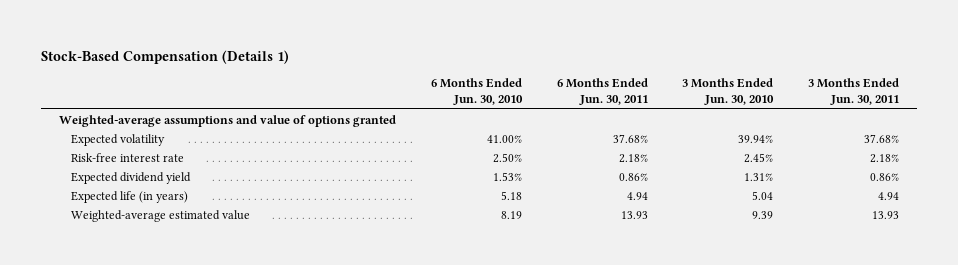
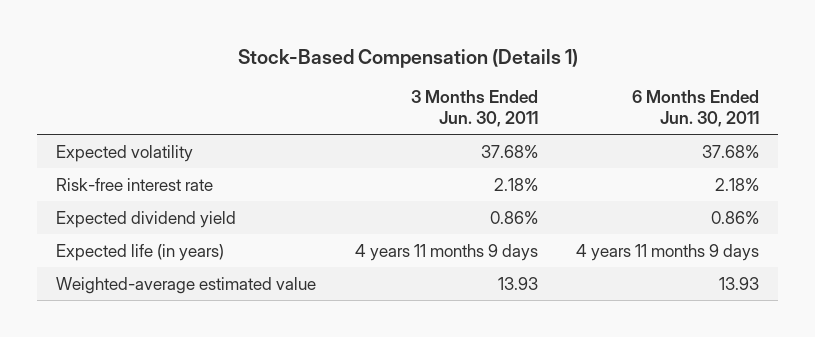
[430,78,523,105] 6 Months Ended Jun. 30, 2010 -> none
[682,78,775,105] 3 Months Ended Jun. 30, 2010 -> none
[58,114,396,127] Weighted-average assumptions and value of options granted -> none
[626,191,648,200] 4.94 -> [575,243,759,261] 4 years 11 months 9 days
[878,191,900,200] 4.94 -> [354,243,538,261] 4 years 11 months 9 days

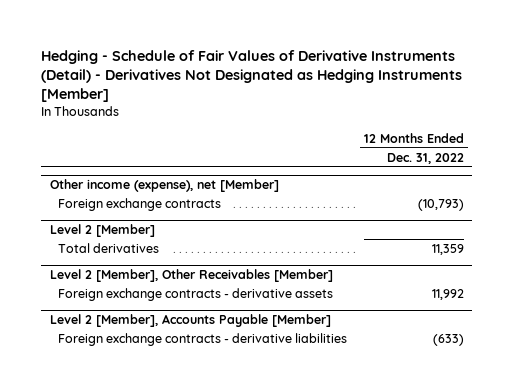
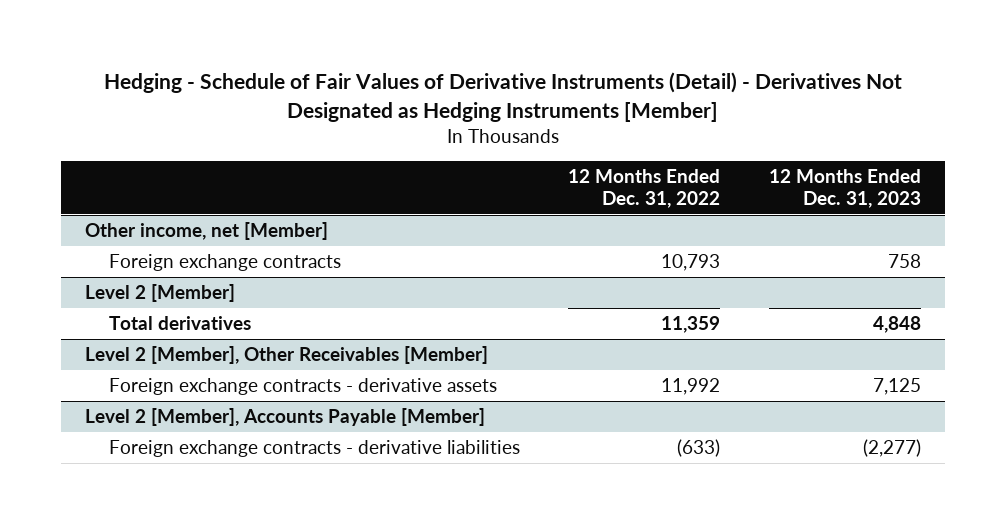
none -> [768,168,921,209] 12 Months Ended Dec. 31, 2023
[49,179,279,193] Other income (expense), net [Member] -> [85,222,329,241] Other income, net [Member]
[417,198,464,211] (10,793) -> [661,254,721,272] 10,793

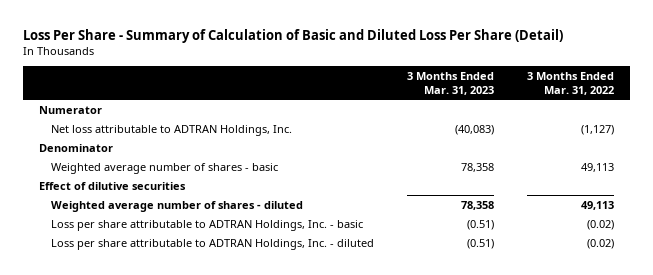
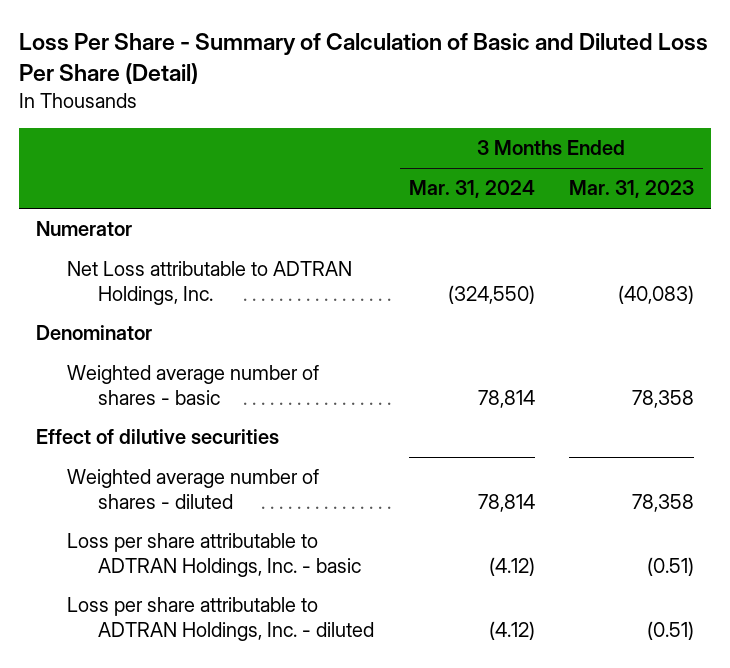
[526,71,614,95] 3 Months Ended Mar. 31, 2022 -> none
none -> [408,180,535,199] Mar. 31, 2024
[51,124,293,136] Net loss attributable to ADTRAN Holdings, Inc. -> [67,261,353,305] Net Loss attributable to ADTRAN Holdings, Inc.

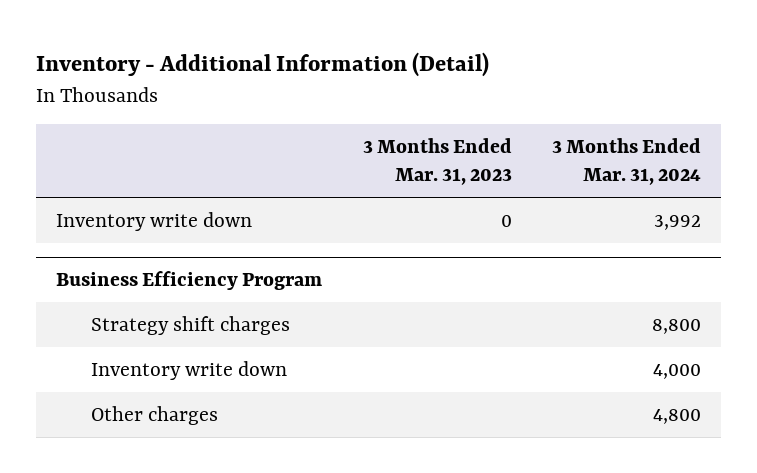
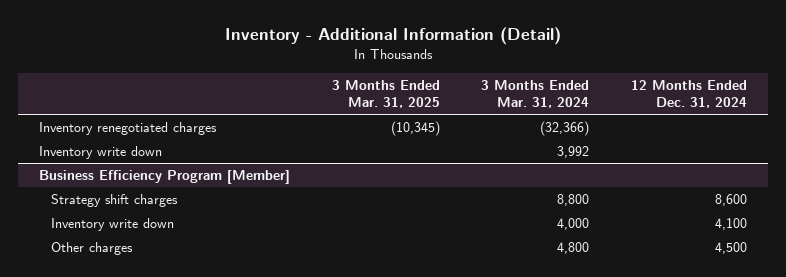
[362,137,512,186] 3 Months Ended Mar. 31, 2023 -> none
none -> [331,80,440,108] 3 Months Ended Mar. 31, 2025
none -> [631,80,748,108] 12 Months Ended Dec. 31, 2024
none -> [38,122,217,136] Inventory renegotiated charges
[56,270,323,290] Business Efficiency Program -> [38,170,290,185] Business Efficiency Program [Member]

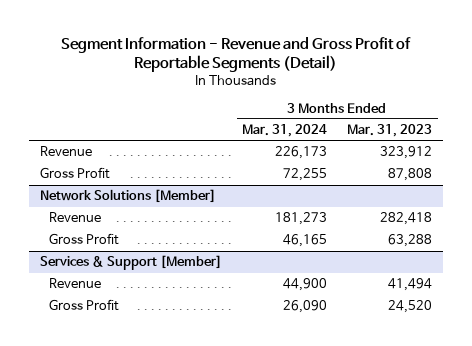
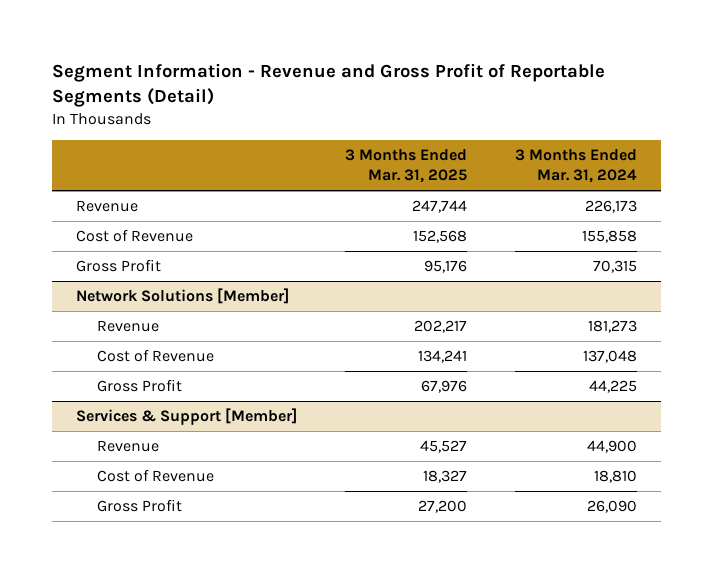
[347,124,433,138] Mar. 31, 2023 -> none
none -> [344,149,467,183] 3 Months Ended Mar. 31, 2025
none -> [75,229,193,243] Cost of Revenue
[283,168,328,182] 72,255 -> [592,260,637,274] 70,315
none -> [97,349,215,363] Cost of Revenue
[283,234,328,248] 46,165 -> [588,380,637,394] 44,225
none -> [97,469,215,483] Cost of Revenue

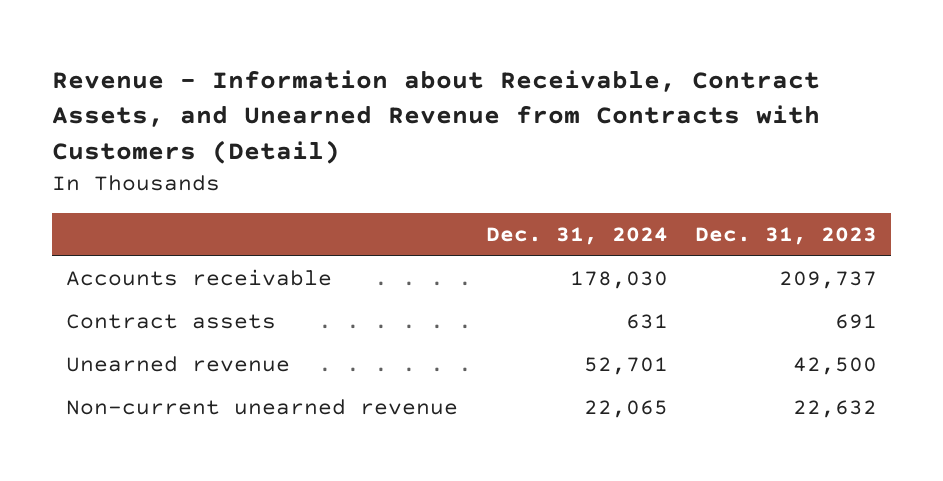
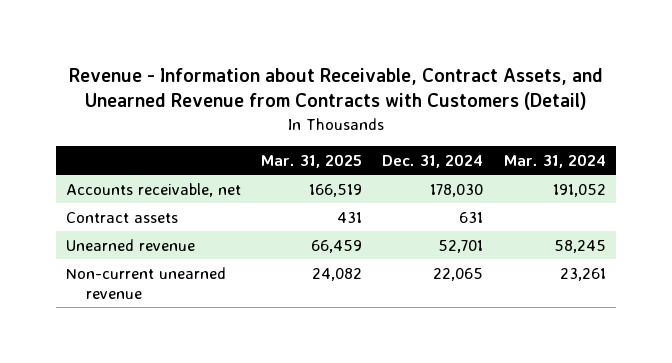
[695,227,878,246] Dec. 31, 2023 -> none
none -> [261,154,363,169] Mar. 31, 2025
none -> [503,154,606,169] Mar. 31, 2024
[66,269,333,287] Accounts receivable -> [66,182,242,197] Accounts receivable, net

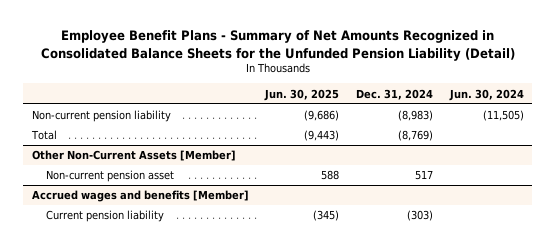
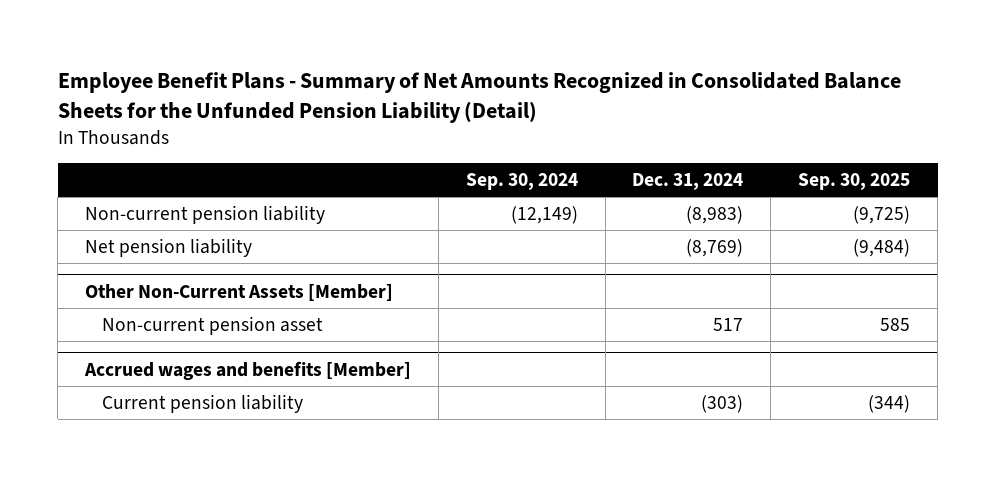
[264,88,340,101] Jun. 30, 2025 -> none
[448,88,524,101] Jun. 30, 2024 -> none
none -> [465,173,578,191] Sep. 30, 2024
none -> [798,173,911,191] Sep. 30, 2025
[30,130,57,141] Total -> [85,237,253,257] Net pension liability

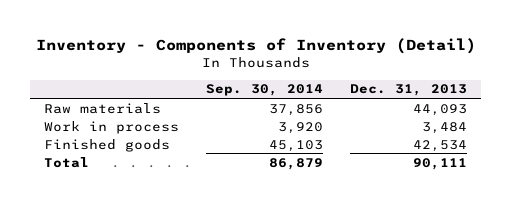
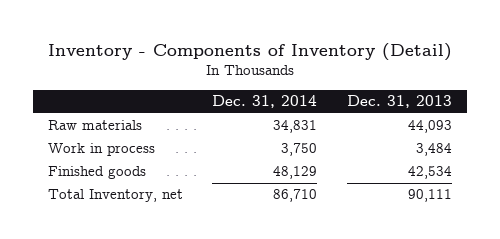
[206,84,324,97] Sep. 30, 2014 -> none
none -> [212,95,318,109] Dec. 31, 2014
[43,156,89,168] Total -> [47,189,183,203] Total Inventory, net

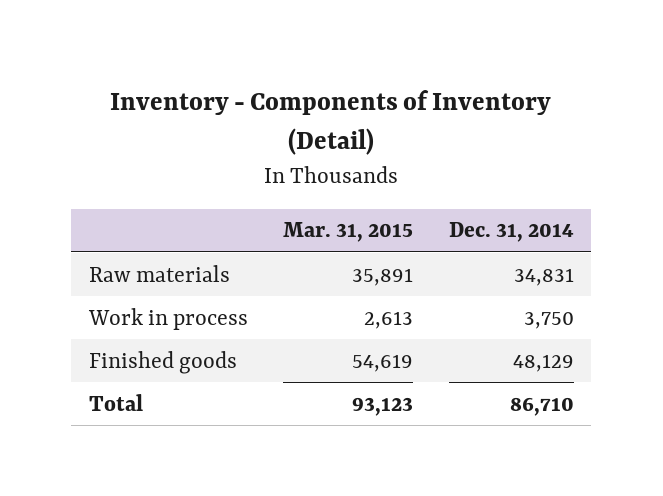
[347,95,453,109] Dec. 31, 2013 -> none
none -> [283,222,414,243] Mar. 31, 2015
[47,189,183,203] Total Inventory, net -> [89,393,144,411] Total

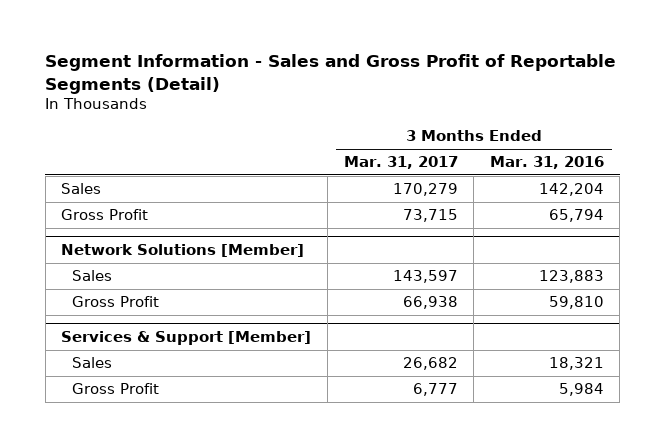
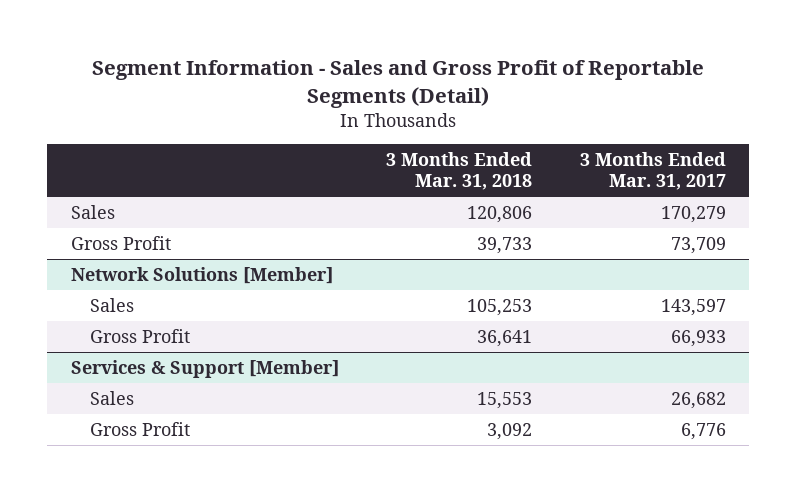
[489,156,604,170] Mar. 31, 2016 -> none
none -> [386,152,533,191] 3 Months Ended Mar. 31, 2018
[402,209,458,223] 73,715 -> [670,236,726,254] 73,709
[402,296,458,310] 66,938 -> [670,329,726,347] 66,933
[412,383,458,397] 6,777 -> [680,422,726,440] 6,776

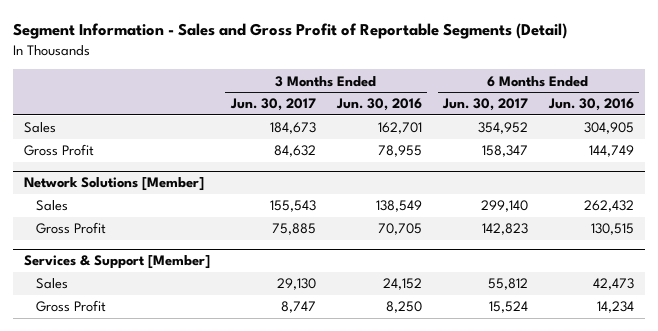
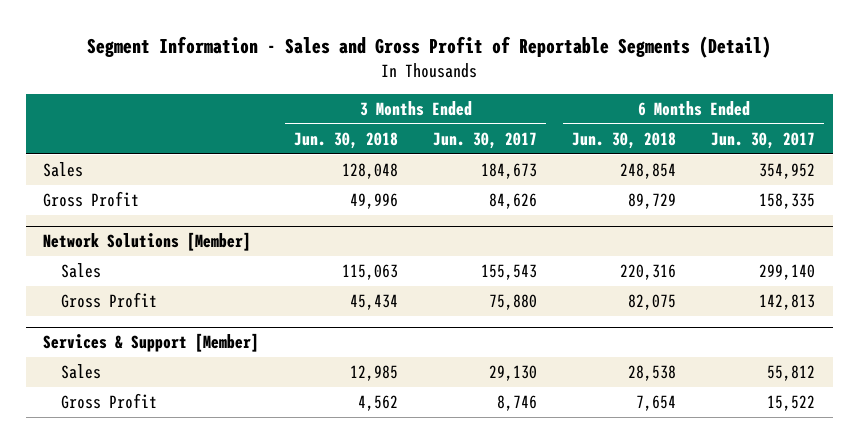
[335,98,422,112] Jun. 30, 2016 -> none
[548,98,635,112] Jun. 30, 2016 -> none
none -> [294,132,399,150] Jun. 30, 2018
none -> [572,132,677,150] Jun. 30, 2018
[273,145,316,158] 84,632 -> [489,193,538,210] 84,626
[481,145,528,158] 158,347 -> [759,193,816,210] 158,335
[271,223,316,236] 75,885 -> [489,294,538,311] 75,880
[481,223,528,236] 142,823 -> [759,294,816,311] 142,813
[280,301,316,314] 8,747 -> [497,395,538,412] 8,746
[488,301,528,314] 15,524 -> [767,395,816,412] 15,522

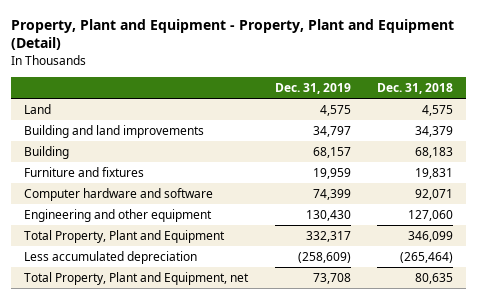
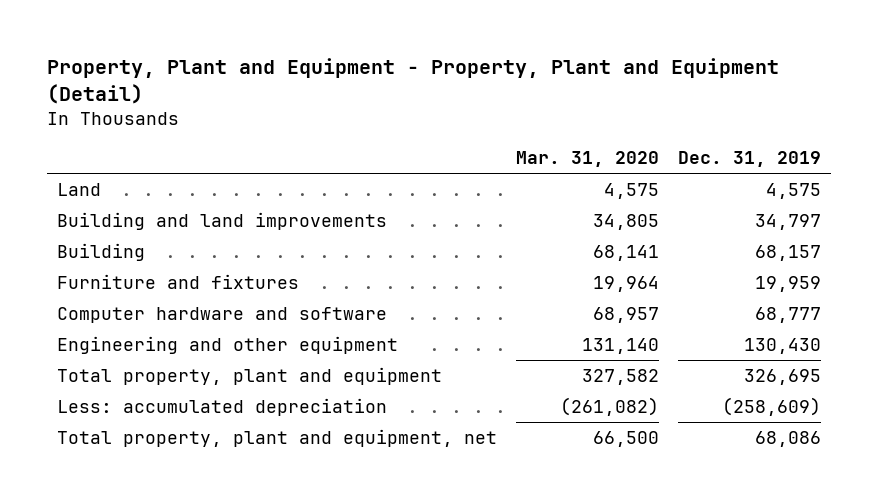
[376,82,453,94] Dec. 31, 2018 -> none
none -> [515,150,659,167] Mar. 31, 2020
[312,189,351,201] 74,399 -> [755,306,822,323] 68,777
[24,230,226,244] Total Property, Plant and Equipment -> [56,366,442,385] Total property, plant and equipment
[305,231,351,243] 332,317 -> [744,368,822,385] 326,695
[24,251,198,265] Less accumulated depreciation -> [56,397,387,416] Less: accumulated depreciation
[24,272,250,286] Total Property, Plant and Equipment, net -> [56,428,497,447] Total property, plant and equipment, net
[312,273,351,285] 73,708 -> [755,430,822,447] 68,086

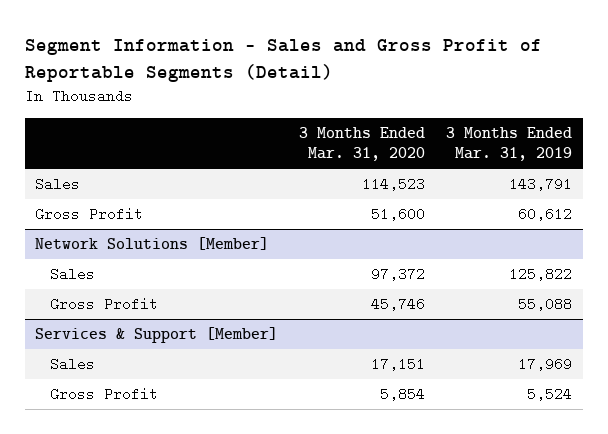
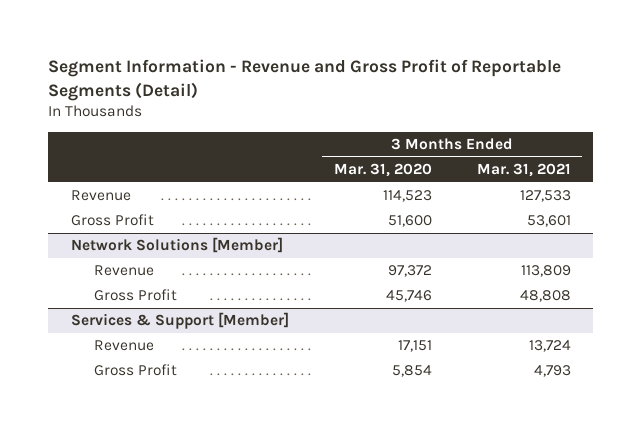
[24,39,542,82] Segment Information - Sales and Gross Profit of Reportable Segments (Detail) -> [47,58,561,101] Segment Information - Revenue and Gross Profit of Reportable Segments (Detail)
[446,126,573,162] 3 Months Ended Mar. 31, 2019 -> none
none -> [476,163,571,178] Mar. 31, 2021
[35,177,81,192] Sales -> [70,190,131,202] Revenue
[50,267,96,282] Sales -> [93,265,154,277] Revenue
[50,357,96,372] Sales -> [93,340,154,352] Revenue

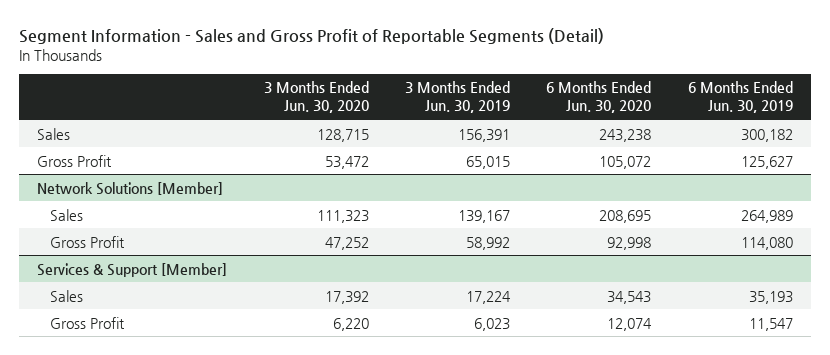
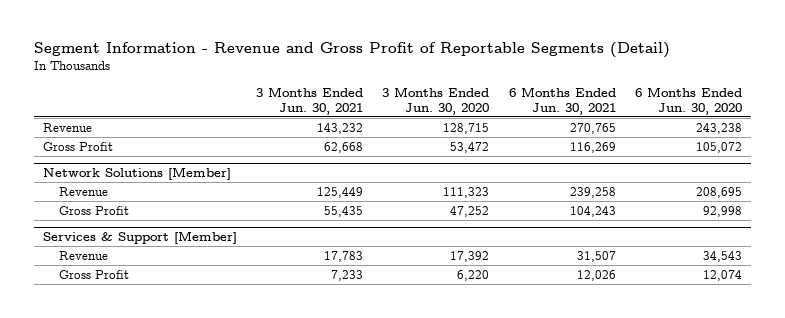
[19,27,605,44] Segment Information - Sales and Gross Profit of Reportable Segments (Detail) -> [33,42,670,59] Segment Information - Revenue and Gross Profit of Reportable Segments (Detail)
[404,81,510,114] 3 Months Ended Jun. 30, 2019 -> none
[687,81,793,114] 6 Months Ended Jun. 30, 2019 -> none
none -> [256,86,364,115] 3 Months Ended Jun. 30, 2021
none -> [508,86,616,115] 6 Months Ended Jun. 30, 2021
[37,127,71,140] Sales -> [43,122,93,132] Revenue
[50,208,84,221] Sales -> [59,186,109,196] Revenue
[50,289,84,302] Sales -> [59,250,109,260] Revenue

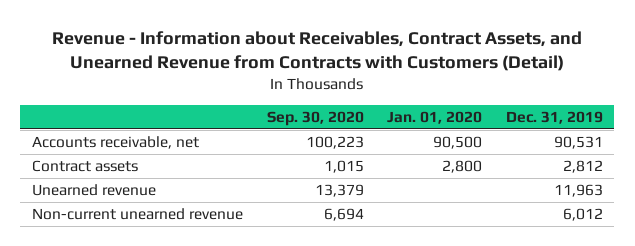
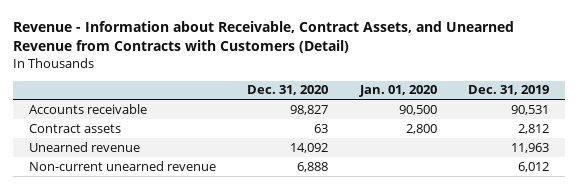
[52,31,583,72] Revenue - Information about Receivables, Contract Assets, and Unearned Revenue from Contracts with Customers (Detail) -> [13,21,515,54] Revenue - Information about Receivable, Contract Assets, and Unearned Revenue from Contracts with Customers (Detail)
[266,110,364,126] Sep. 30, 2020 -> none
none -> [247,85,329,96] Dec. 31, 2020
[31,135,199,149] Accounts receivable, net -> [28,103,147,114] Accounts receivable

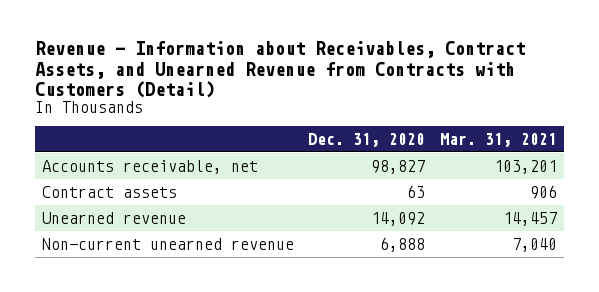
[13,21,515,54] Revenue - Information about Receivable, Contract Assets, and Unearned Revenue from Contracts with Customers (Detail) -> [35,41,526,98] Revenue - Information about Receivables, Contract Assets, and Unearned Revenue from Contracts with Customers (Detail)
[358,85,437,98] Jan. 01, 2020 -> none
[468,85,550,96] Dec. 31, 2019 -> none
none -> [439,132,557,147] Mar. 31, 2021
[28,103,147,114] Accounts receivable -> [42,159,259,174] Accounts receivable, net

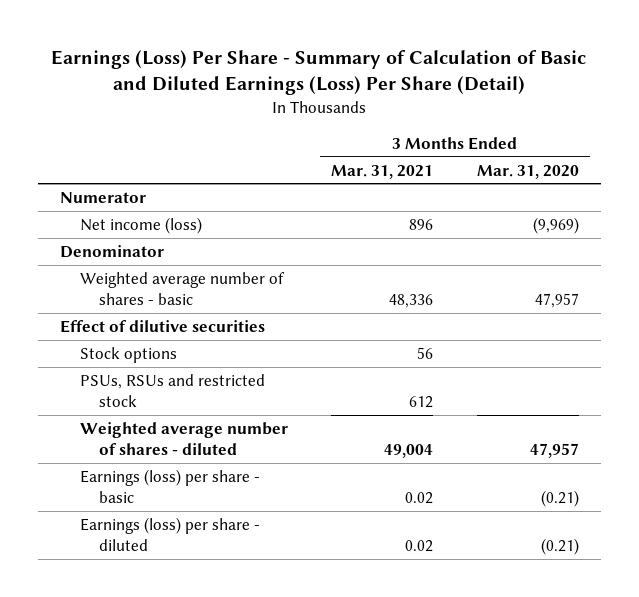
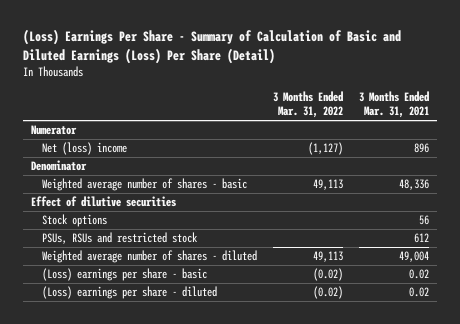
[51,50,587,96] Earnings (Loss) Per Share - Summary of Calculation of Basic and Diluted Earnings (Loss) Per Share (Detail) -> [22,29,401,64] (Loss) Earnings Per Share - Summary of Calculation of Basic and Diluted Earnings (Loss) Per Share (Detail)
[477,164,580,179] Mar. 31, 2020 -> none
none -> [273,90,344,119] 3 Months Ended Mar. 31, 2022
[79,216,202,234] Net income (loss) -> [41,142,127,156] Net (loss) income
[79,468,260,504] Earnings (loss) per share - basic -> [41,268,207,282] (Loss) earnings per share - basic
[79,516,260,552] Earnings (loss) per share - diluted -> [41,286,217,300] (Loss) earnings per share - diluted

